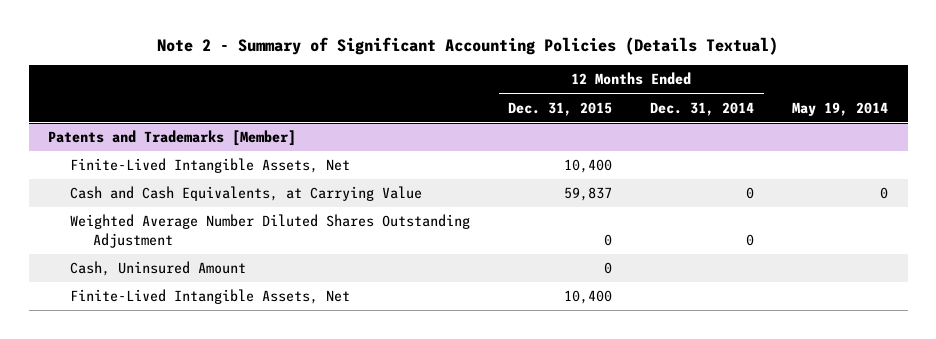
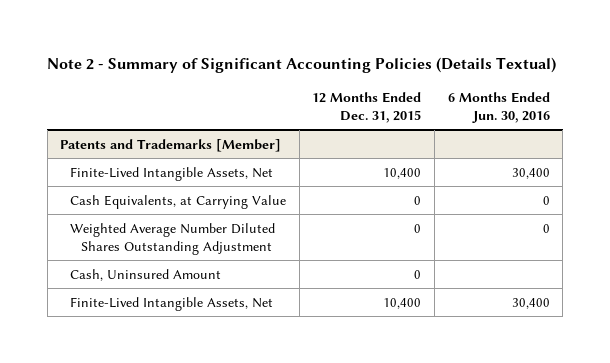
[650,101,755,116] Dec. 31, 2014 -> none
[792,101,889,116] May 19, 2014 -> none
none -> [447,91,550,123] 6 Months Ended Jun. 30, 2016
[70,186,423,202] Cash and Cash Equivalents, at Carrying Value -> [70,194,287,209] Cash Equivalents, at Carrying Value
[564,187,613,202] 59,837 -> [414,195,422,205] 0

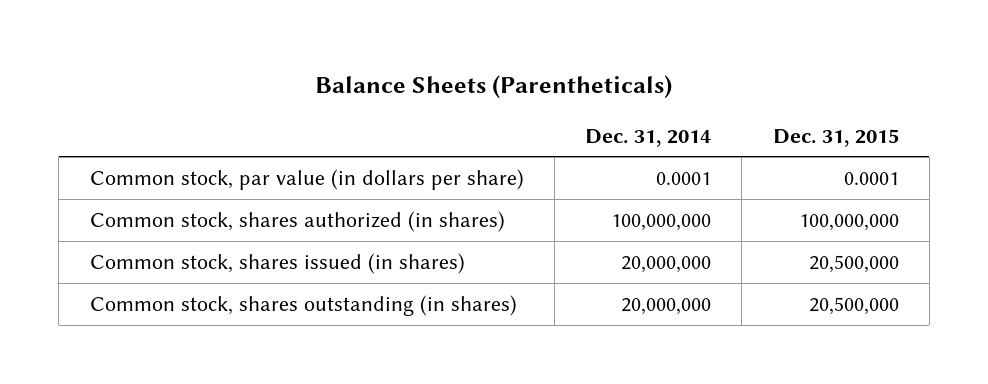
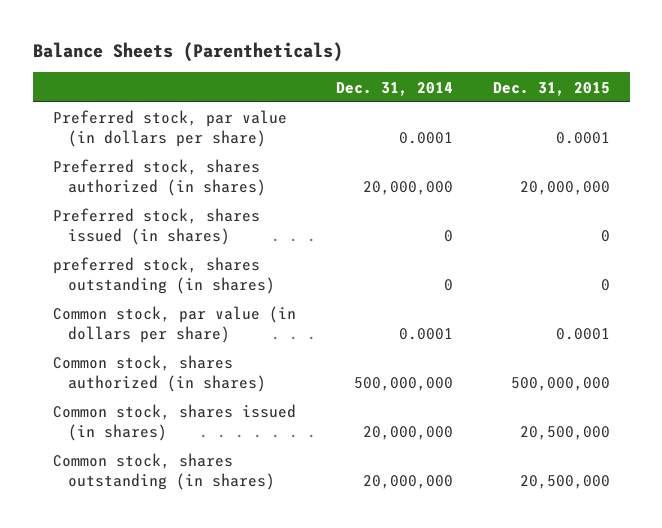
none -> [52,110,287,148] Preferred stock, par value (in dollars per share)
none -> [52,159,266,197] Preferred stock, shares authorized (in shares)
none -> [52,208,260,246] Preferred stock, shares issued (in shares)
none -> [52,257,275,295] preferred stock, shares outstanding (in shares)
[611,213,712,231] 100,000,000 -> [353,377,453,392] 500,000,000
[798,213,899,231] 100,000,000 -> [510,377,610,392] 500,000,000

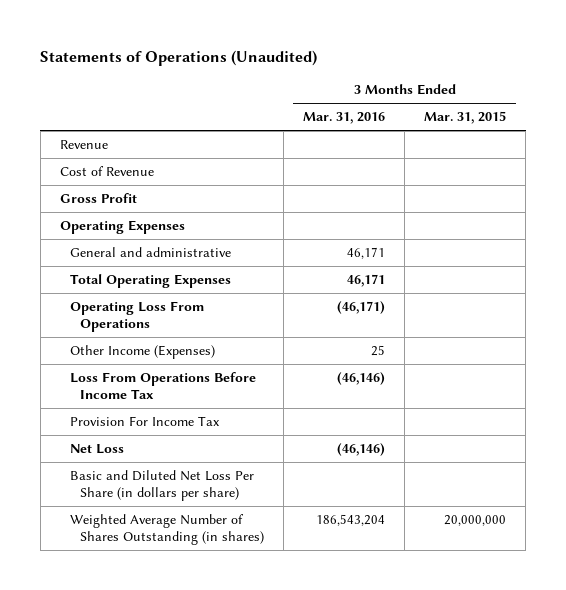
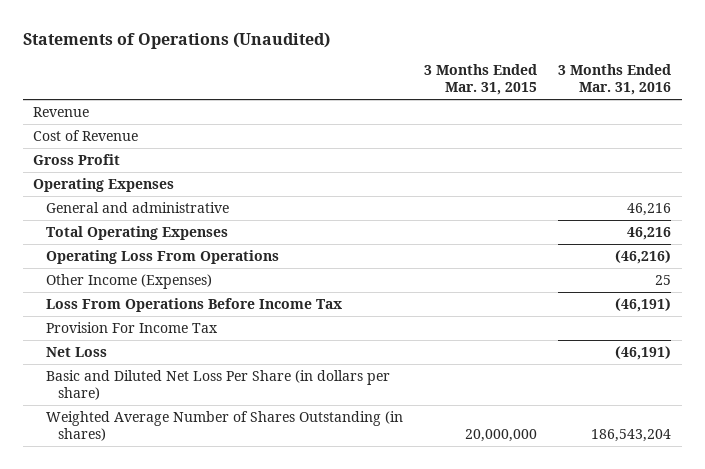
[347,247,386,260] 46,171 -> [627,202,672,216] 46,216
[347,274,386,288] 46,171 -> [627,226,672,240] 46,216
[337,301,386,315] (46,171) -> [615,249,672,264] (46,216)
[337,372,386,386] (46,146) -> [615,297,672,312] (46,191)
[337,443,386,457] (46,146) -> [615,345,672,360] (46,191)

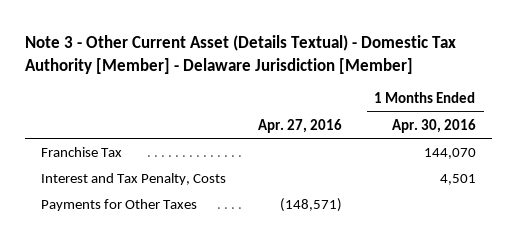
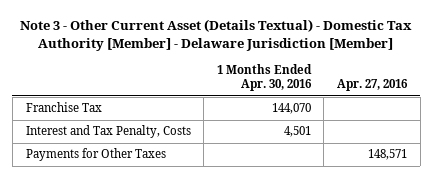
[280,197,343,212] (148,571) -> [367,149,407,161] 148,571

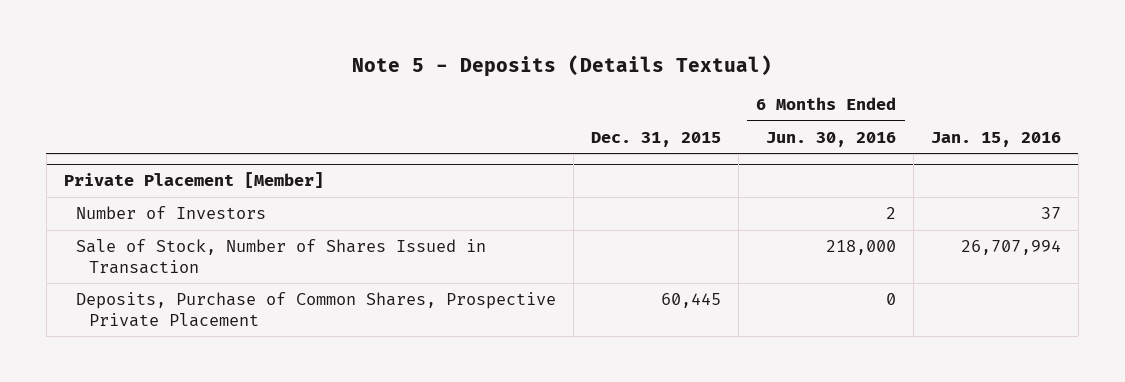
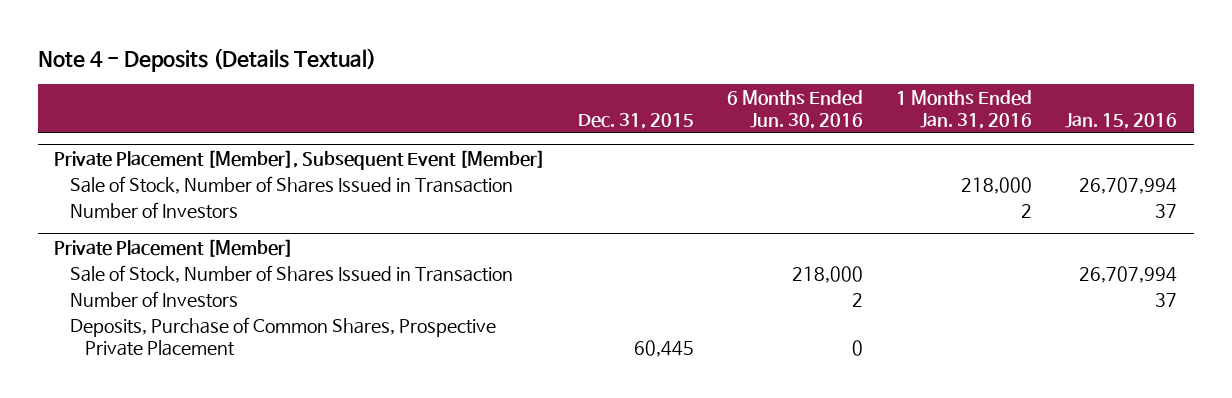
[352,54,773,77] Note 5 - Deposits (Details Textual) -> [37,48,376,73] Note 4 - Deposits (Details Textual)
none -> [896,90,1033,129] 1 Months Ended Jan. 31, 2016
none -> [54,149,546,170] Private Placement [Member], Subsequent Event [Member]
none -> [69,175,513,194] Sale of Stock, Number of Shares Issued in Transaction
none -> [69,201,238,219] Number of Investors
[76,206,267,220] Number of Investors -> [69,290,238,308] Number of Investors

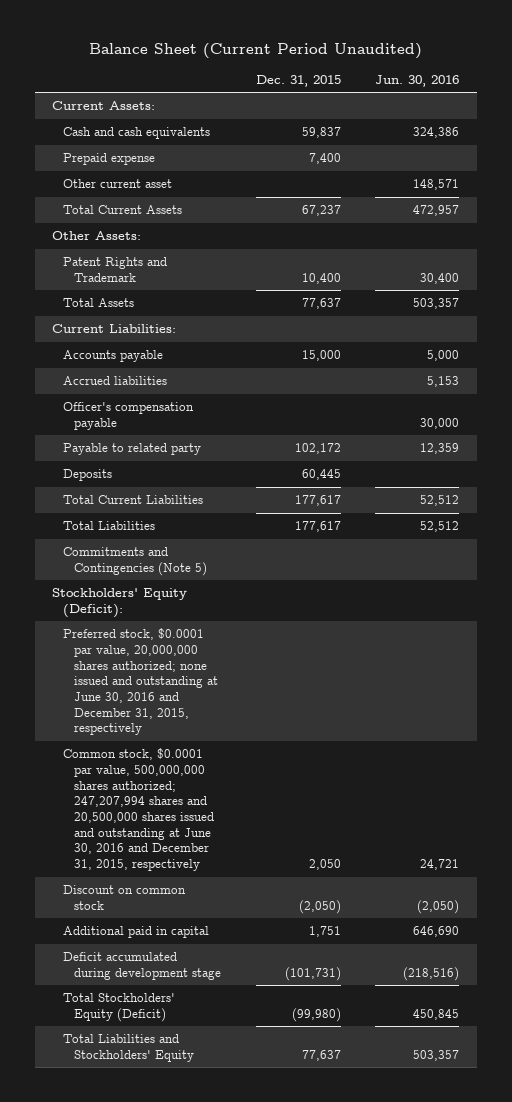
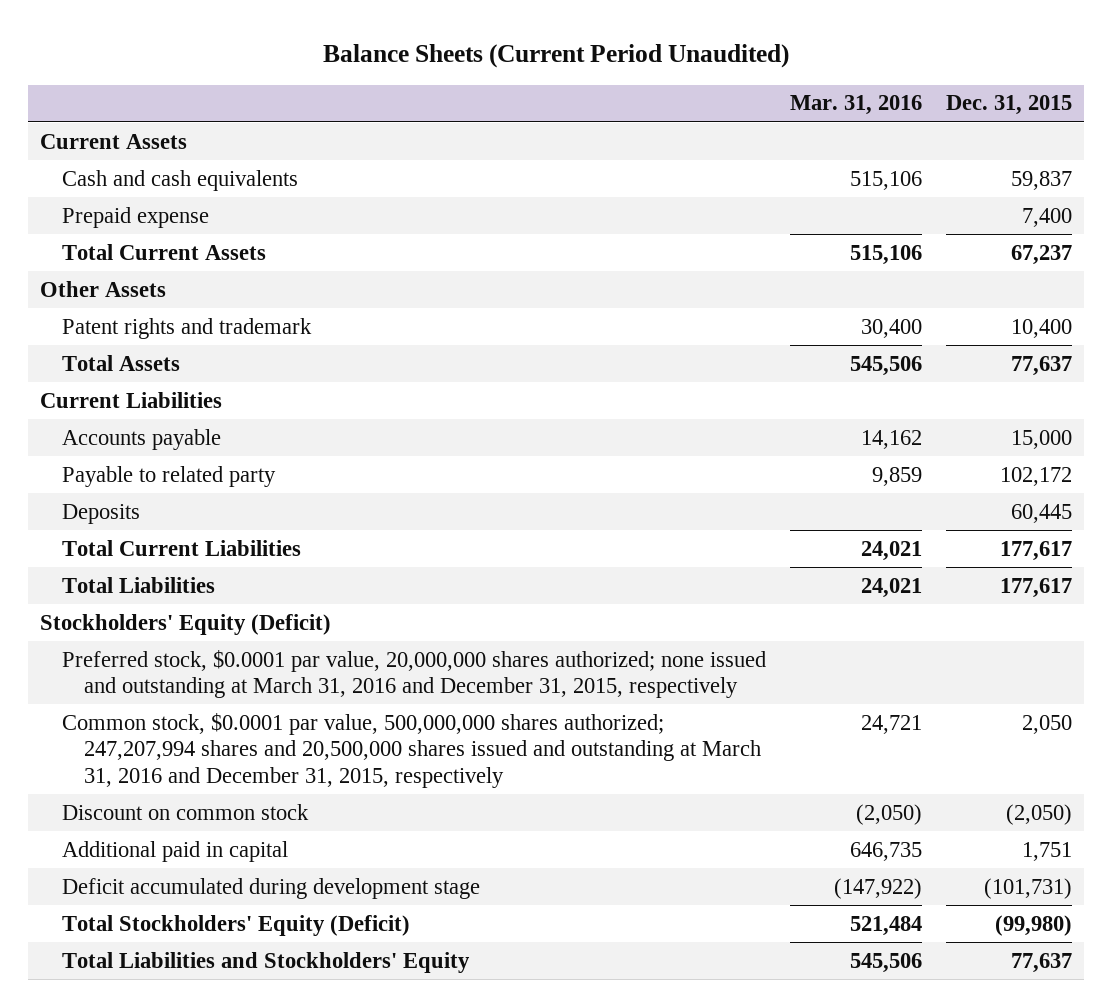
[88,43,422,60] Balance Sheet (Current Period Unaudited) -> [322,44,789,69] Balance Sheets (Current Period Unaudited)
[375,74,460,87] Jun. 30, 2016 -> none
none -> [789,95,922,116] Mar. 31, 2016
[52,101,156,111] Current Assets: -> [39,133,187,149] Current Assets
[63,179,173,189] Other current asset -> none
[52,231,142,241] Other Assets: -> [39,280,166,297] Other Assets
[63,257,168,282] Patent Rights and Trademark -> [61,317,312,339] Patent rights and trademark
[52,324,177,334] Current Liabilities: -> [39,391,222,408] Current Liabilities
[63,376,168,386] Accrued liabilities -> none
[63,402,195,430] Officer's compensation payable -> none
[63,547,208,576] Commitments and Contingencies (Note 5) -> none
[52,588,188,618] Stockholders' Equity (Deficit): -> [39,613,331,635] Stockholders' Equity (Deficit)
[63,628,219,736] Preferred stock, $0.0001 par value, 20,000,000 shares authorized; none issued and outstanding at June 30, 2016 and December 31, 2015, respectively -> [61,649,766,699] Preferred stock, $0.0001 par value, 20,000,000 shares authorized; none issued and outstanding at March 31, 2016 and December 31, 2015, respectively
[63,748,215,872] Common stock, $0.0001 par value, 500,000,000 shares authorized; 247,207,994 shares and 20,500,000 shares issued and outstanding at June 30, 2016 and December 31, 2015, respectively -> [61,712,761,788] Common stock, $0.0001 par value, 500,000,000 shares authorized; 247,207,994 shares and 20,500,000 shares issued and outstanding at March 31, 2016 and December 31, 2015, respectively

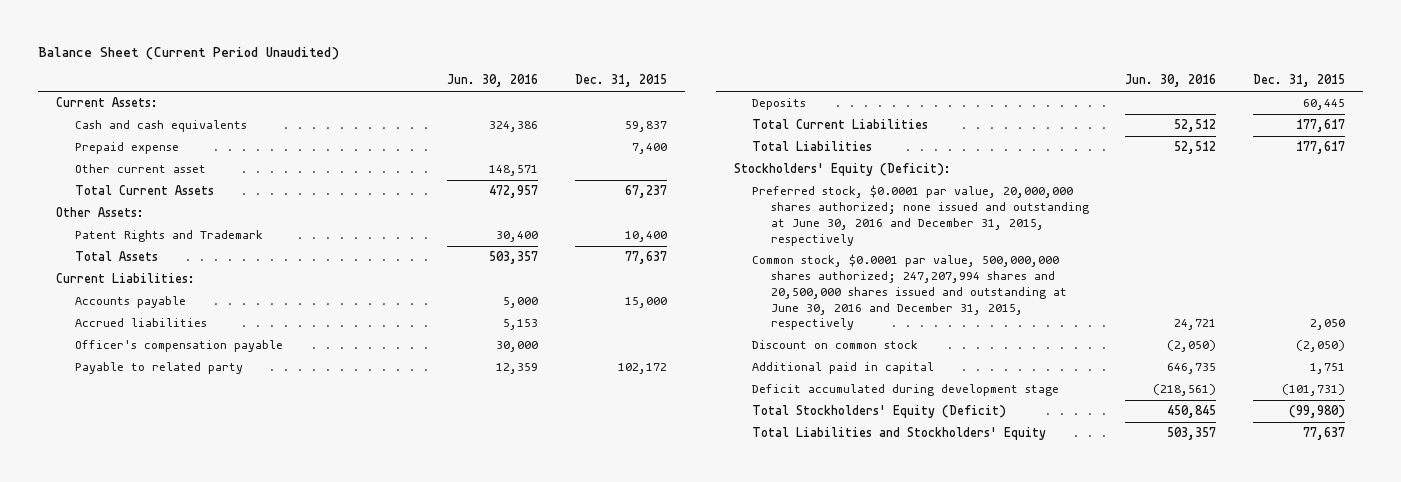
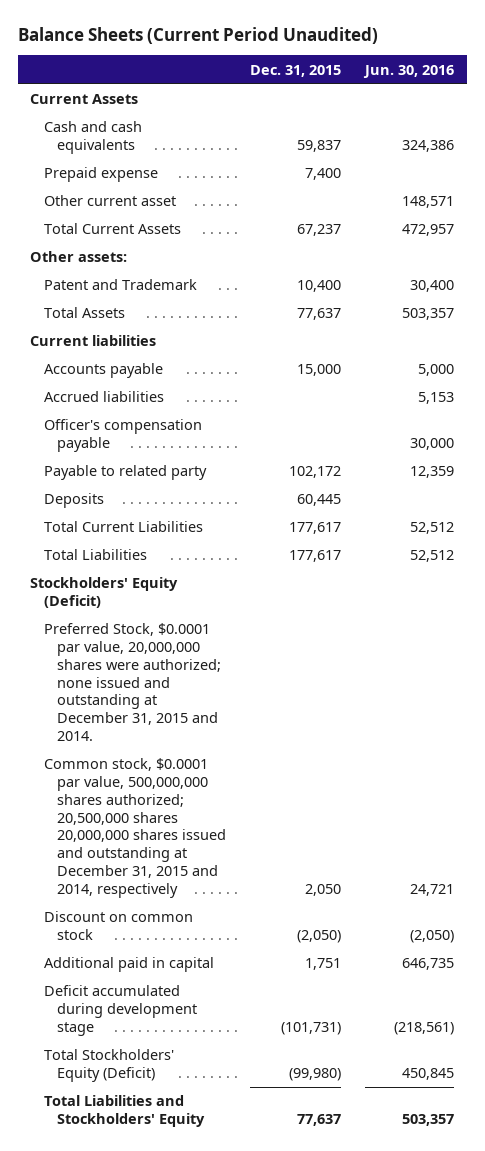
[37,46,339,60] Balance Sheet (Current Period Unaudited) -> [18,26,379,44] Balance Sheets (Current Period Unaudited)
[56,97,159,108] Current Assets: -> [30,94,139,105] Current Assets
[56,207,145,218] Other Assets: -> [30,251,128,263] Other assets:
[74,230,263,243] Patent Rights and Trademark -> [43,279,197,291] Patent and Trademark
[56,273,196,284] Current Liabilities: -> [30,335,157,347] Current liabilities
[733,163,951,177] Stockholders' Equity (Deficit): -> [30,577,179,609] Stockholders' Equity (Deficit)
[752,185,1089,246] Preferred stock, $0.0001 par value, 20,000,000 shares authorized; none issued and outstanding at June 30, 2016 and December 31, 2015, respectively -> [43,623,222,741] Preferred Stock, $0.0001 par value, 20,000,000 shares were authorized; none issued and outstanding at December 31, 2015 and 2014.
[752,254,1067,331] Common stock, $0.0001 par value, 500,000,000 shares authorized; 247,207,994 shares and 20,500,000 shares issued and outstanding at June 30, 2016 and December 31, 2015, respectively -> [43,758,227,898] Common stock, $0.0001 par value, 500,000,000 shares authorized; 20,500,000 shares 20,000,000 shares issued and outstanding at December 31, 2015 and 2014, respectively

